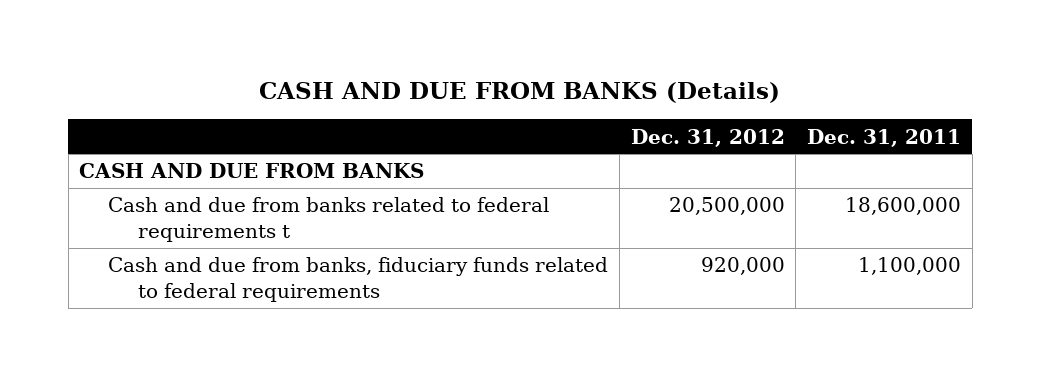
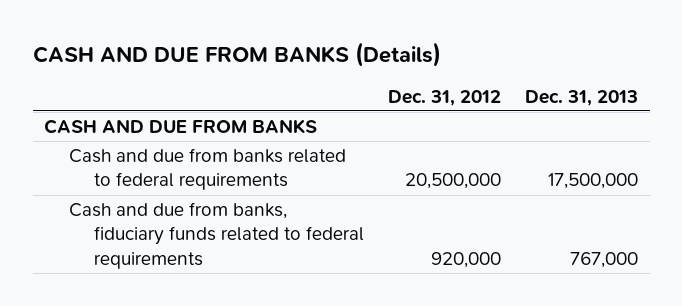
[807,128,962,147] Dec. 31, 2011 -> none
none -> [524,89,638,106] Dec. 31, 2013
[108,197,550,243] Cash and due from banks related to federal requirements t -> [69,148,347,191] Cash and due from banks related to federal requirements

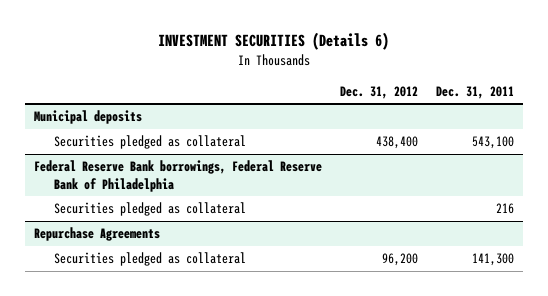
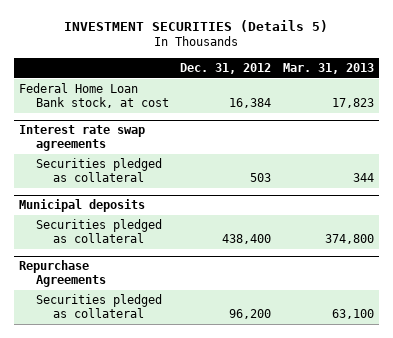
[157,32,389,51] INVESTMENT SECURITIES (Details 6) -> [64,20,329,33] INVESTMENT SECURITIES (Details 5)
[435,85,514,99] Dec. 31, 2011 -> none
none -> [282,62,374,74] Mar. 31, 2013
none -> [19,83,169,109] Federal Home Loan Bank stock, at cost
none -> [19,125,146,152] Interest rate swap agreements
none -> [35,158,162,183] Securities pledged as collateral
[33,160,322,192] Federal Reserve Bank borrowings, Federal Reserve Bank of Philadelphia -> none
[53,202,246,217] Securities pledged as collateral -> none

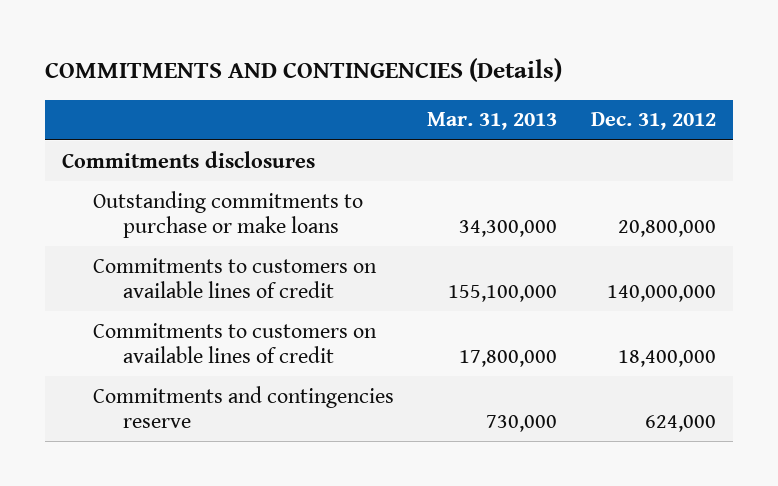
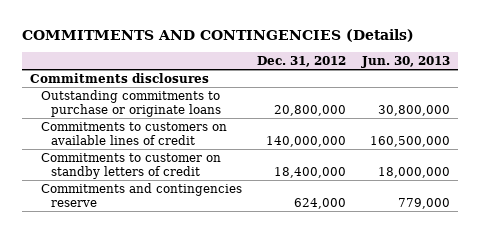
[427,112,558,131] Mar. 31, 2013 -> none
none -> [361,55,451,68] Jun. 30, 2013
[92,190,363,238] Outstanding commitments to purchase or make loans -> [40,89,222,118] Outstanding commitments to purchase or originate loans
[92,322,377,363] Commitments to customers on available lines of credit -> [40,152,221,180] Commitments to customer on standby letters of credit

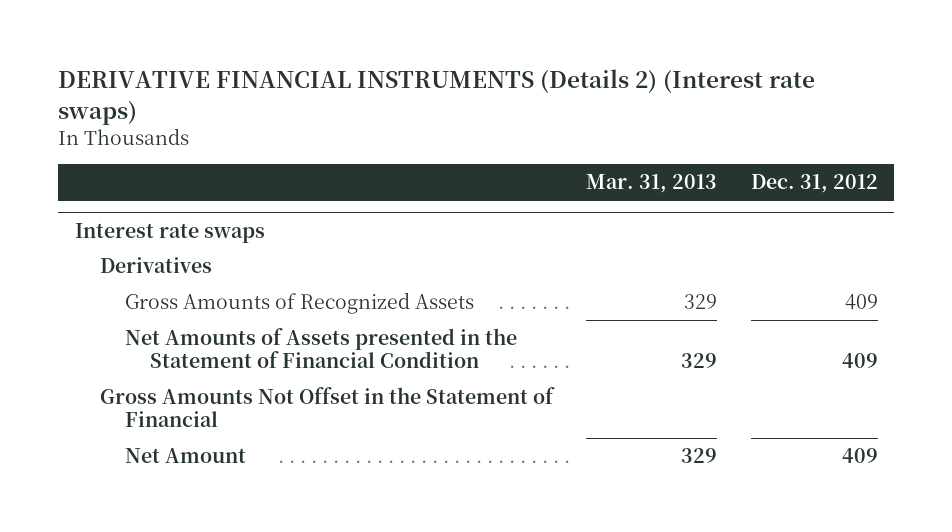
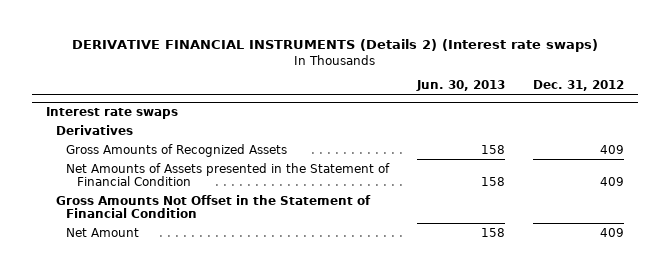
[586,174,718,194] Mar. 31, 2013 -> none
none -> [416,80,506,92] Jun. 30, 2013
[99,387,555,427] Gross Amounts Not Offset in the Statement of Financial -> [55,194,371,218] Gross Amounts Not Offset in the Statement of Financial Condition

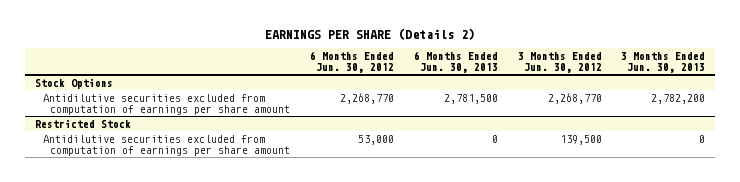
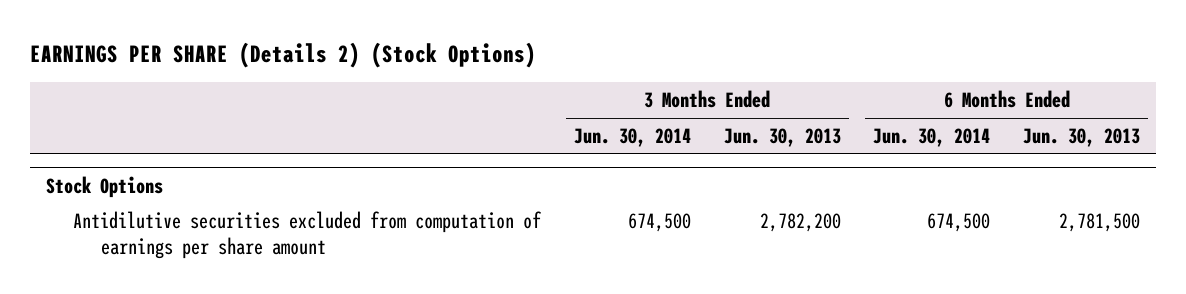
[265,28,476,41] EARNINGS PER SHARE (Details 2) -> [29,41,536,68] EARNINGS PER SHARE (Details 2) (Stock Options)
[310,50,395,73] 6 Months Ended Jun. 30, 2012 -> none
[517,51,602,73] 3 Months Ended Jun. 30, 2012 -> none
none -> [574,128,692,148] Jun. 30, 2014
none -> [873,128,991,148] Jun. 30, 2014
[35,118,132,128] Restricted Stock -> none
[42,134,291,156] Antidilutive securities excluded from computation of earnings per share amount -> none

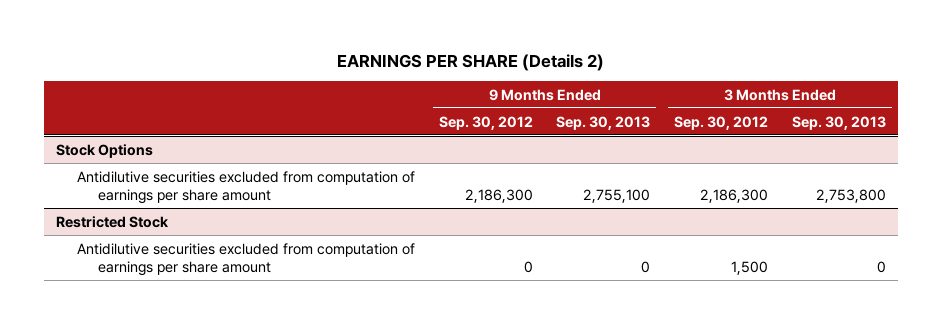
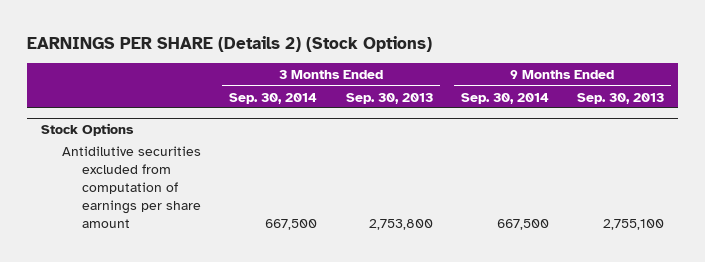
[336,53,604,71] EARNINGS PER SHARE (Details 2) -> [27,36,433,53] EARNINGS PER SHARE (Details 2) (Stock Options)
[438,115,533,130] Sep. 30, 2012 -> none
[674,115,769,130] Sep. 30, 2012 -> none
none -> [229,92,318,104] Sep. 30, 2014
none -> [460,92,549,104] Sep. 30, 2014
[55,215,169,228] Restricted Stock -> none
[77,242,416,276] Antidilutive securities excluded from computation of earnings per share amount -> none

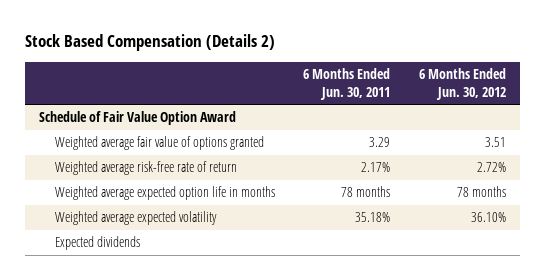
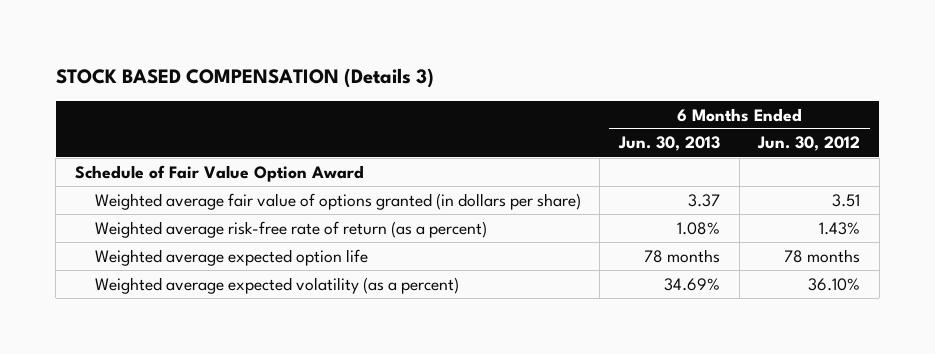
[25,34,276,52] Stock Based Compensation (Details 2) -> [55,68,434,89] STOCK BASED COMPENSATION (Details 3)
[303,68,391,100] 6 Months Ended Jun. 30, 2011 -> none
none -> [618,136,721,152] Jun. 30, 2013
[55,236,141,251] Expected dividends -> none
[55,136,265,151] Weighted average fair value of options granted -> [94,192,581,210] Weighted average fair value of options granted (in dollars per share)
[55,161,238,176] Weighted average risk-free rate of return -> [94,220,487,238] Weighted average risk-free rate of return (as a percent)
[476,162,506,173] 2.72% -> [819,221,861,235] 1.43%
[55,186,276,201] Weighted average expected option life in months -> [94,248,368,266] Weighted average expected option life
[55,211,218,226] Weighted average expected volatility -> [94,276,459,294] Weighted average expected volatility (as a percent)

